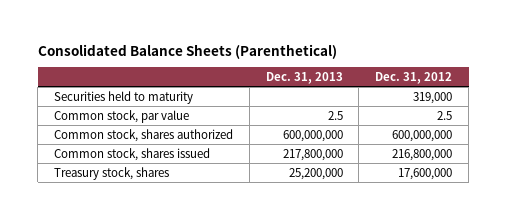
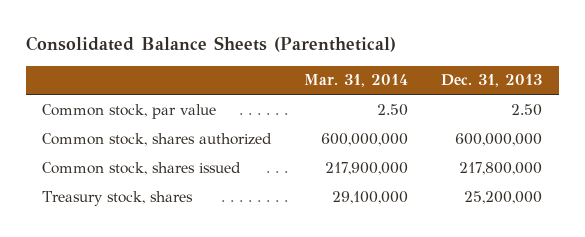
[375,71,453,84] Dec. 31, 2012 -> none
none -> [304,74,409,88] Mar. 31, 2014
[53,90,193,104] Securities held to maturity -> none
[327,110,343,120] 2.5 -> [511,103,543,116] 2.50

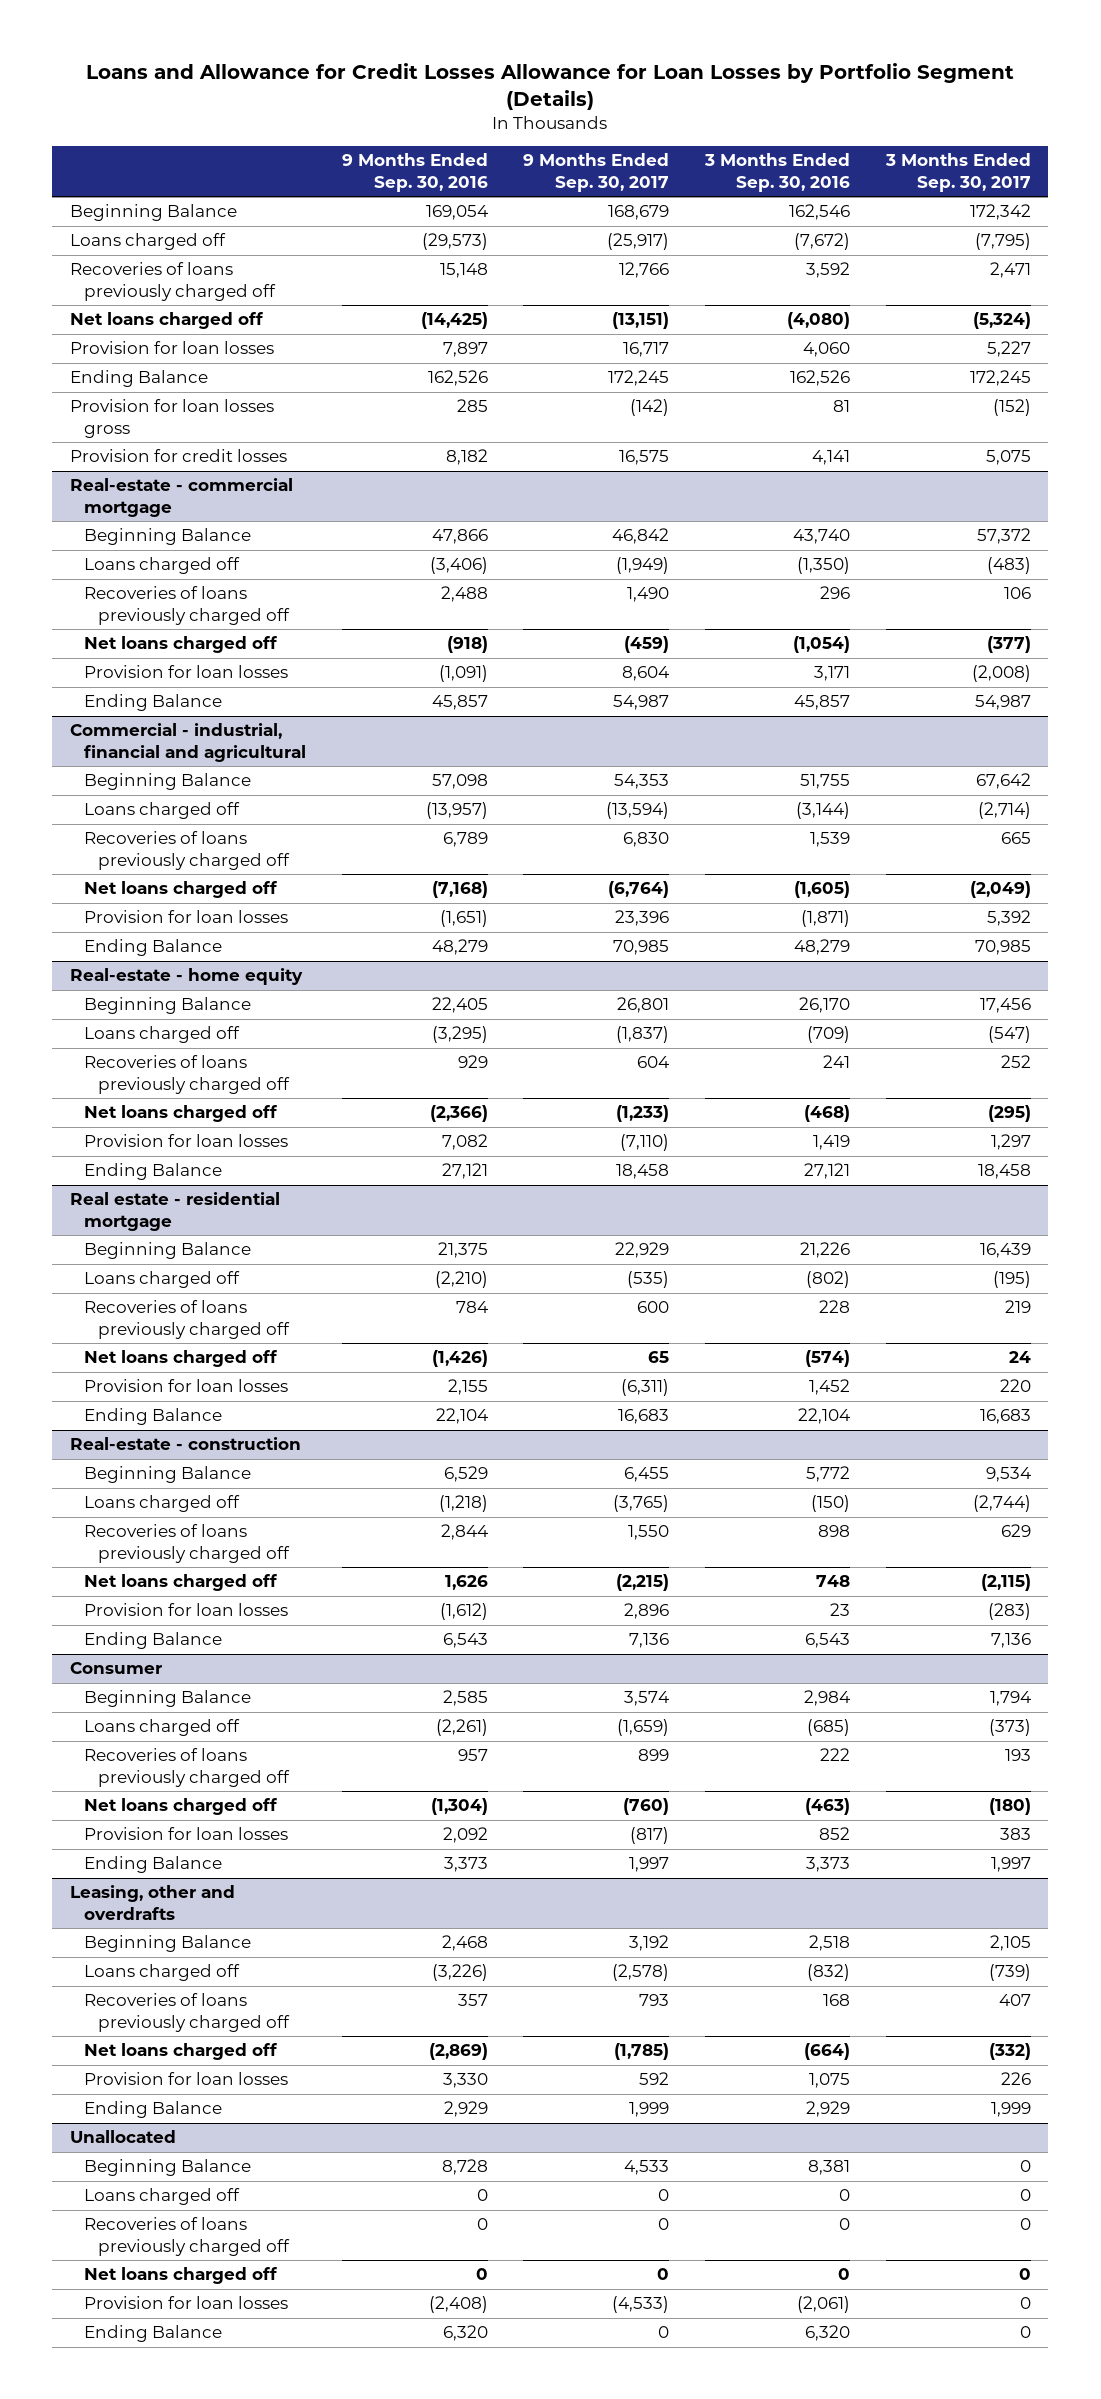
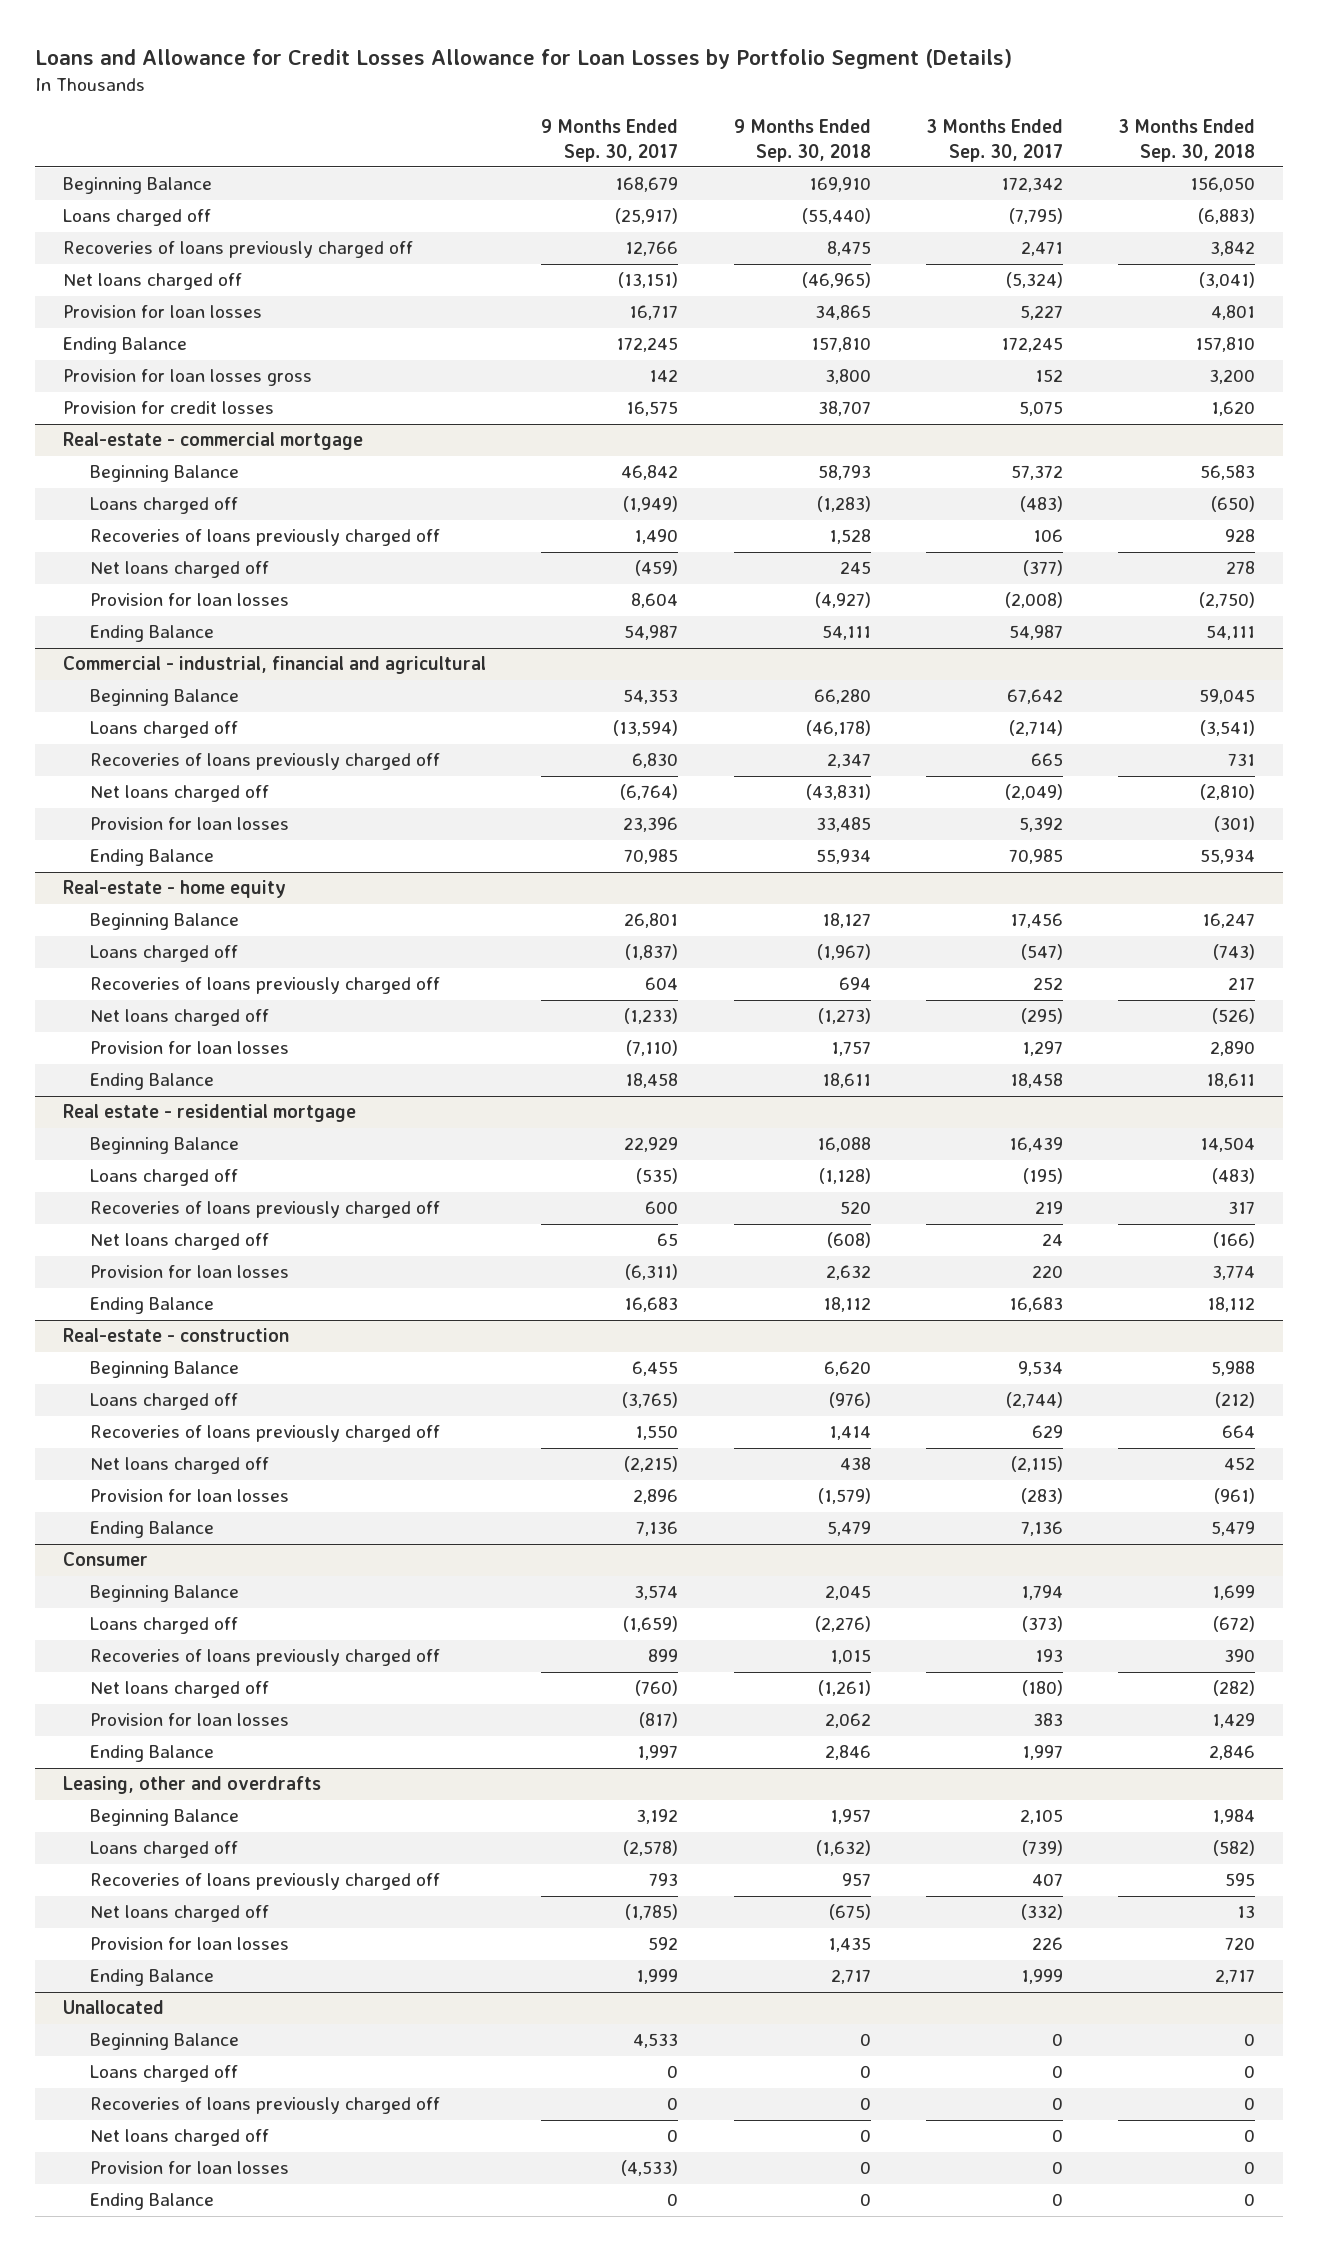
[341,153,488,192] 9 Months Ended Sep. 30, 2016 -> none
[703,153,850,192] 3 Months Ended Sep. 30, 2016 -> none
none -> [733,118,871,162] 9 Months Ended Sep. 30, 2018
none -> [1118,118,1256,162] 3 Months Ended Sep. 30, 2018
[630,399,670,417] (142) -> [649,369,679,383] 142
[992,399,1031,417] (152) -> [1034,369,1063,383] 152

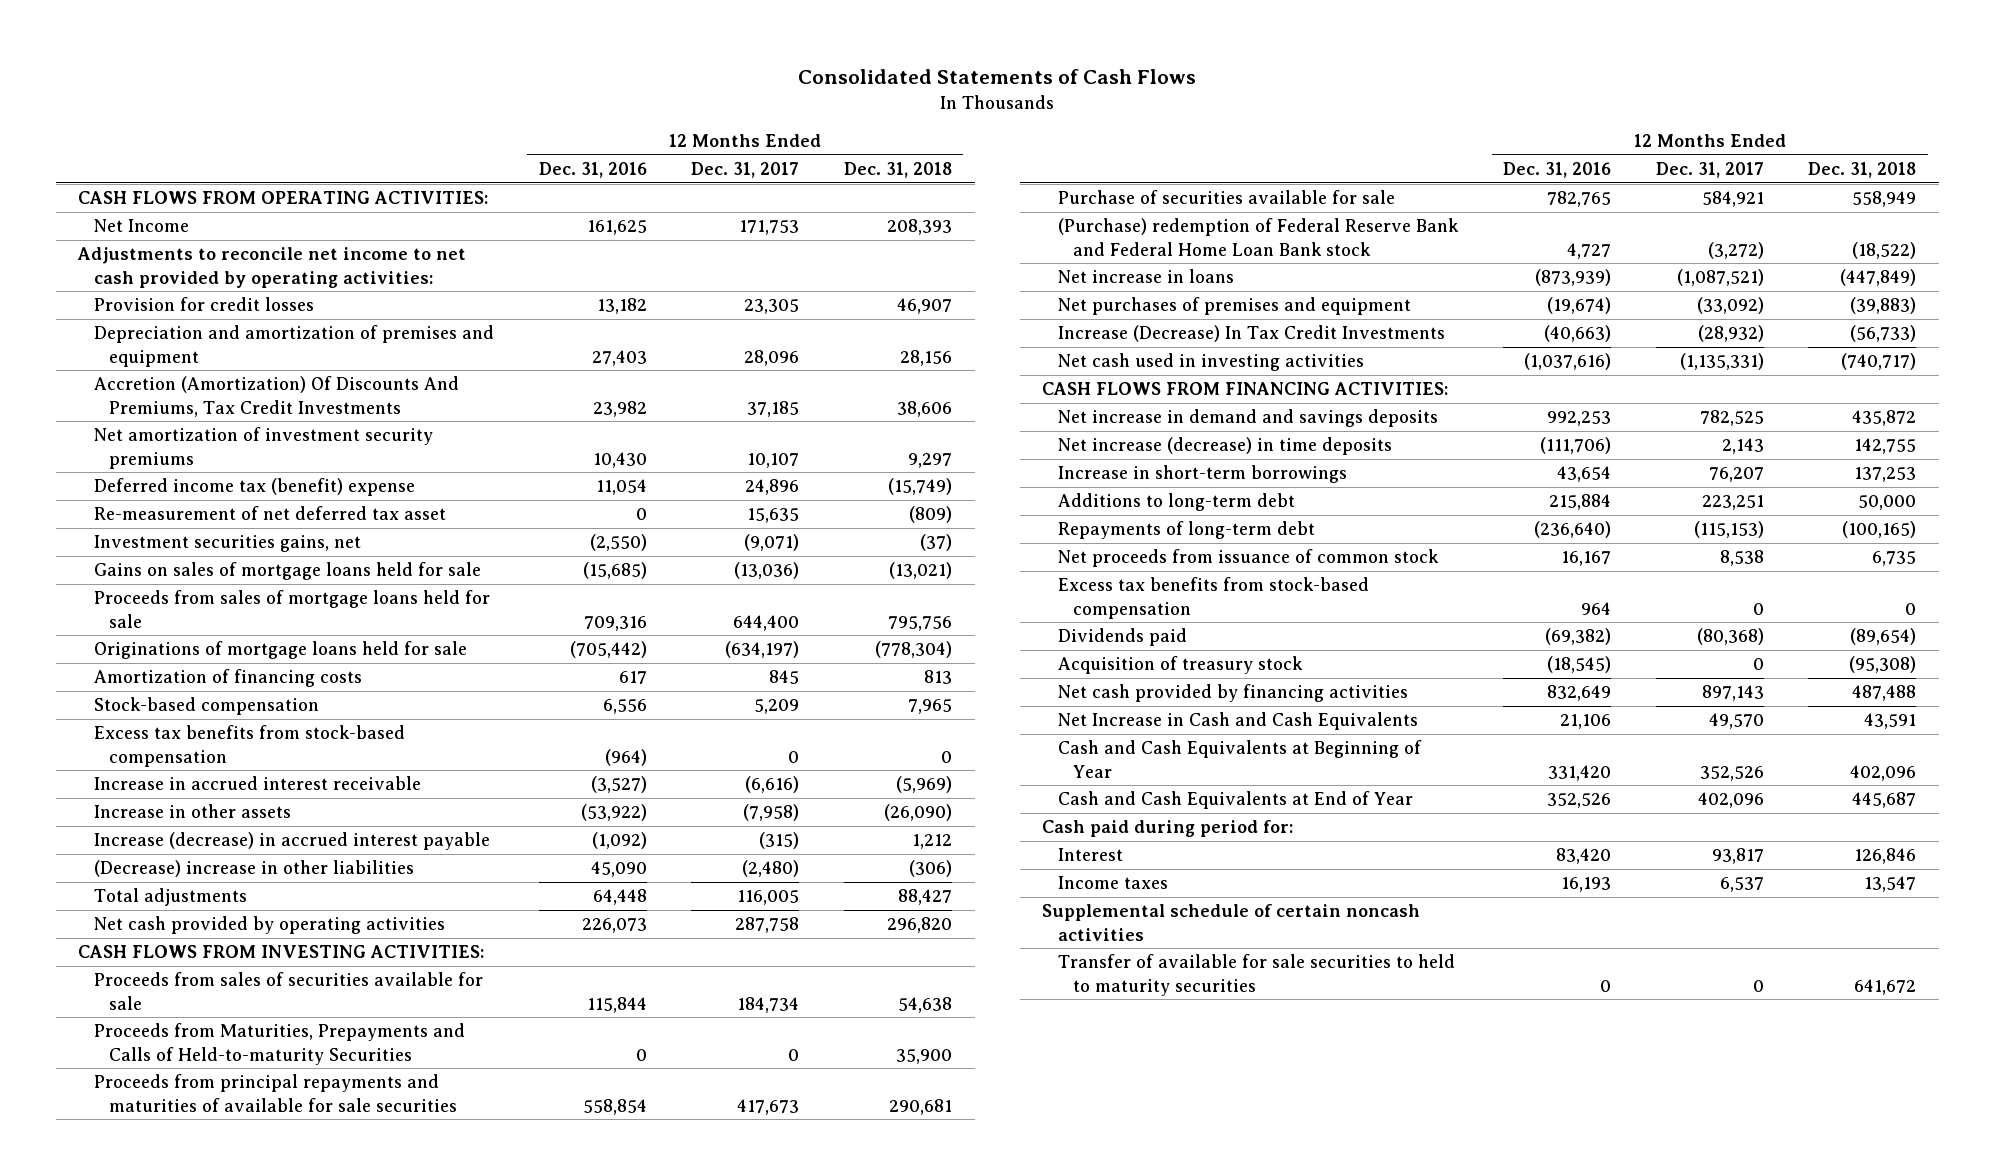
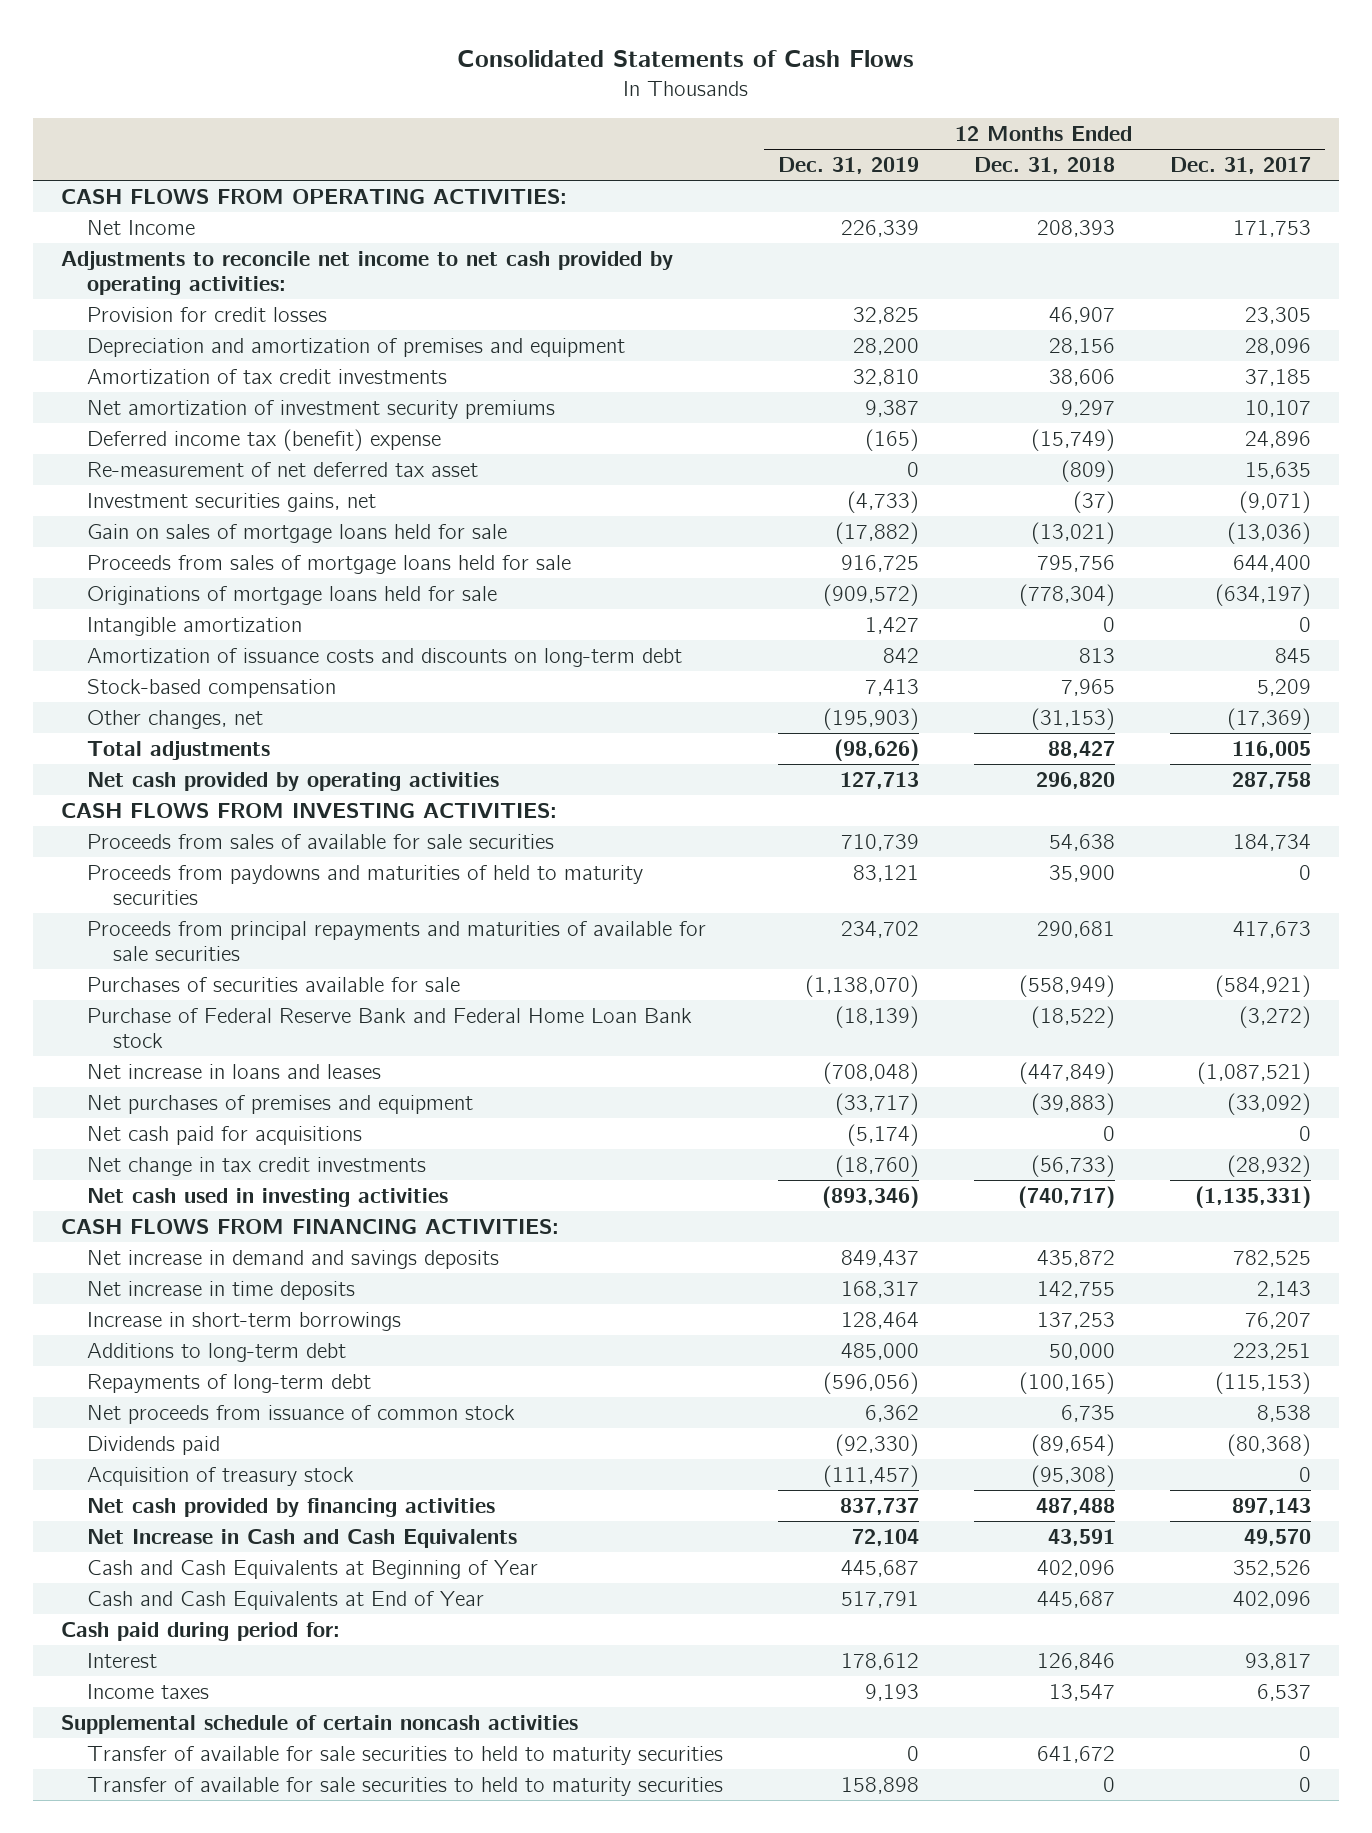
[538,161,647,178] Dec. 31, 2016 -> none
none -> [777,157,919,175] Dec. 31, 2019
[93,376,459,417] Accretion (Amortization) Of Discounts And Premiums, Tax Credit Investments -> [86,369,447,385] Amortization of tax credit investments
[93,562,481,581] Gains on sales of mortgage loans held for sale -> [86,524,507,544] Gain on sales of mortgage loans held for sale
none -> [86,617,302,637] Intangible amortization
[93,669,362,688] Amortization of financing costs -> [86,648,682,668] Amortization of issuance costs and discounts on long-term debt
[93,725,405,767] Excess tax benefits from stock-based compensation -> none
[93,776,421,791] Increase in accrued interest receivable -> none
[93,804,291,819] Increase in other assets -> none
[93,832,490,851] Increase (decrease) in accrued interest payable -> none
[93,860,414,878] (Decrease) increase in other liabilities -> none
none -> [86,710,263,730] Other changes, net
[93,972,483,1010] Proceeds from sales of securities available for sale -> [86,834,554,850] Proceeds from sales of available for sale securities
[93,1023,465,1065] Proceeds from Maturities, Prepayments and Calls of Held-to-maturity Securities -> [86,865,643,906] Proceeds from paydowns and maturities of held to maturity securities
[1057,190,1395,205] Purchase of securities available for sale -> [86,977,460,993] Purchases of securities available for sale
[1701,191,1764,208] 584,921 -> [1215,975,1312,998] (584,921)
[1852,191,1917,208] 558,949 -> [1018,975,1115,998] (558,949)
[1057,218,1459,256] (Purchase) redemption of Federal Reserve Bank and Federal Home Loan Bank stock -> [86,1008,692,1049] Purchase of Federal Reserve Bank and Federal Home Loan Bank stock
[1057,269,1234,284] Net increase in loans -> [86,1064,381,1080] Net increase in loans and leases
none -> [86,1126,362,1146] Net cash paid for acquisitions
[1057,325,1445,343] Increase (Decrease) In Tax Credit Investments -> [86,1157,426,1177] Net change in tax credit investments
[1057,437,1392,456] Net increase (decrease) in time deposits -> [86,1281,355,1301] Net increase in time deposits
[1057,577,1369,619] Excess tax benefits from stock-based compensation -> none
none -> [86,1777,723,1797] Transfer of available for sale securities to held to maturity securities

